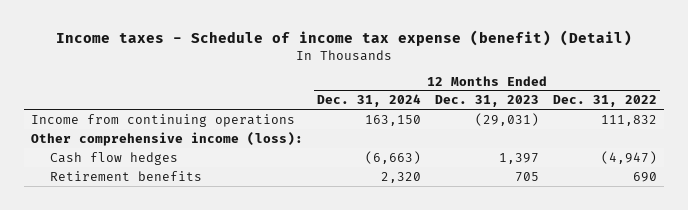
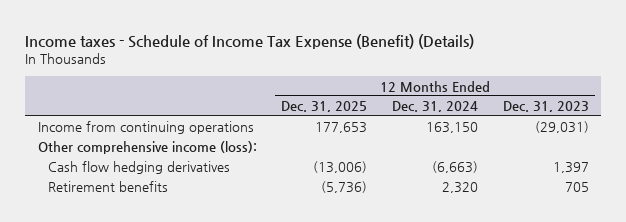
[56,30,633,47] Income taxes - Schedule of income tax expense (benefit) (Detail) -> [25,33,475,49] Income taxes - Schedule of Income Tax Expense (Benefit) (Details)
[552,95,657,108] Dec. 31, 2022 -> none
none -> [281,101,368,113] Dec. 31, 2025
[49,151,178,165] Cash flow hedges -> [47,161,230,175] Cash flow hedging derivatives

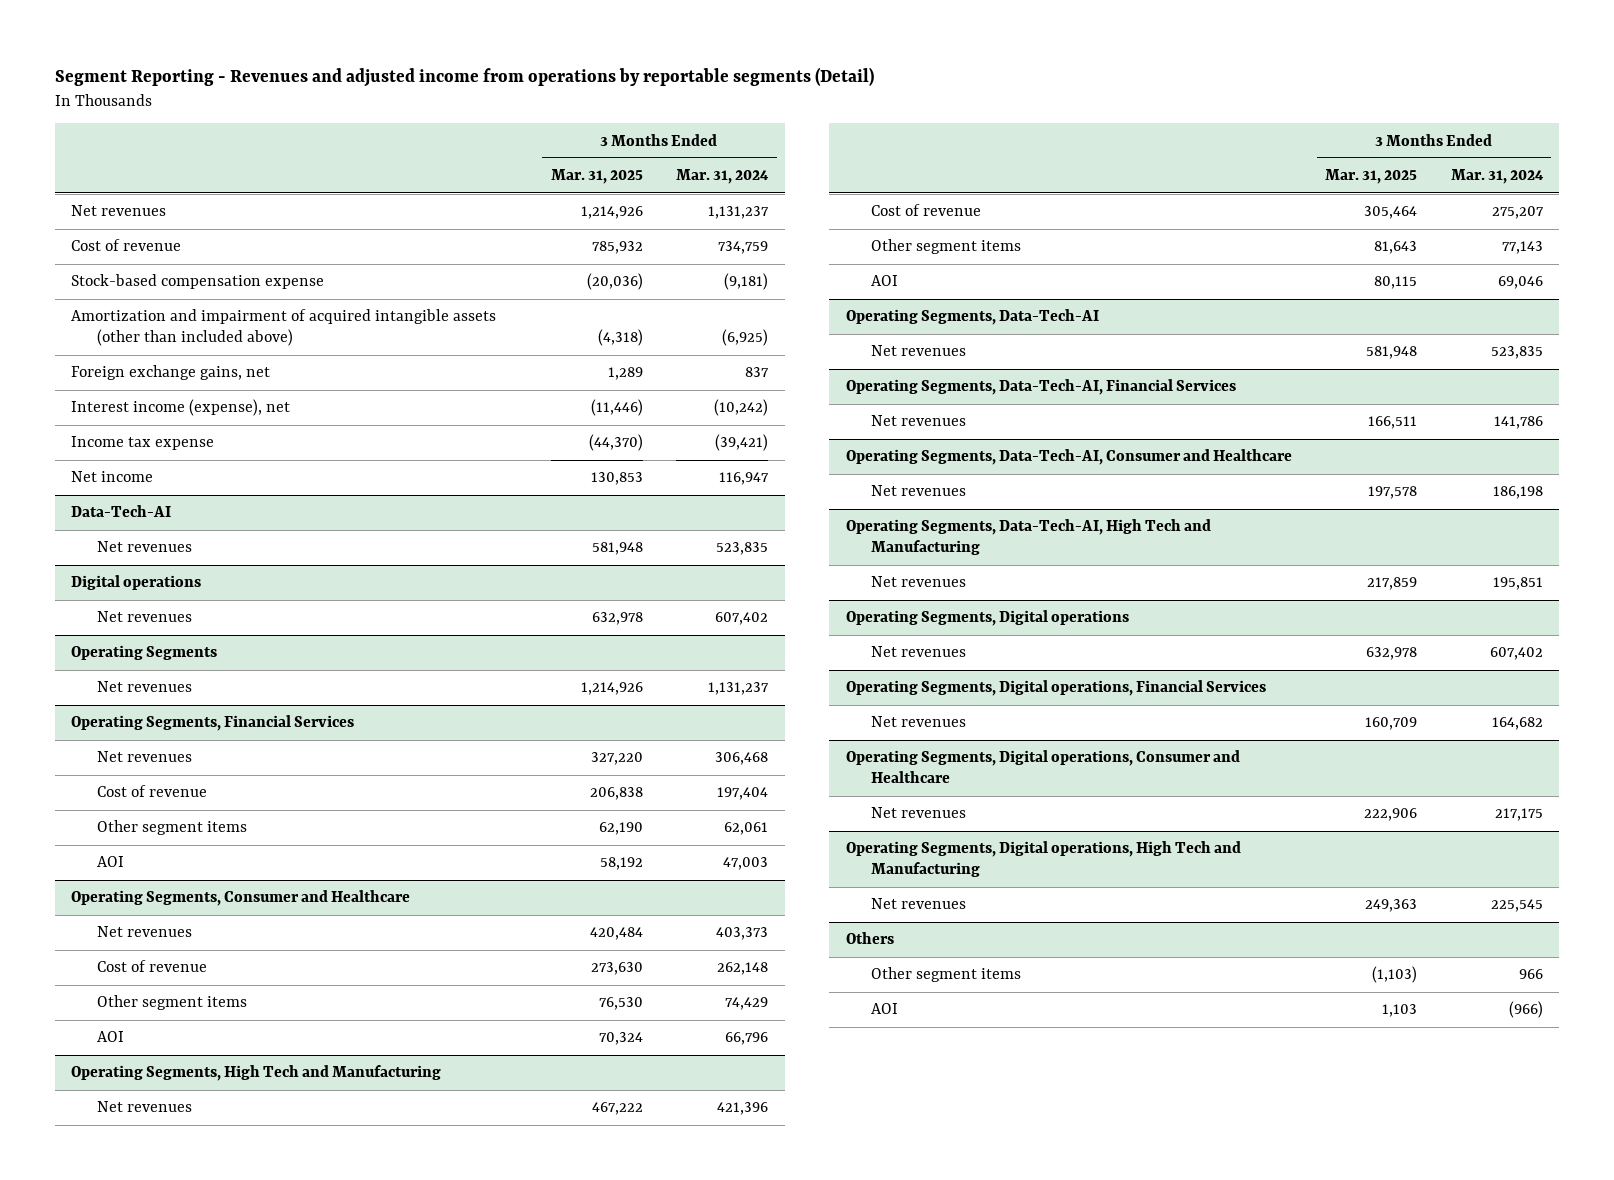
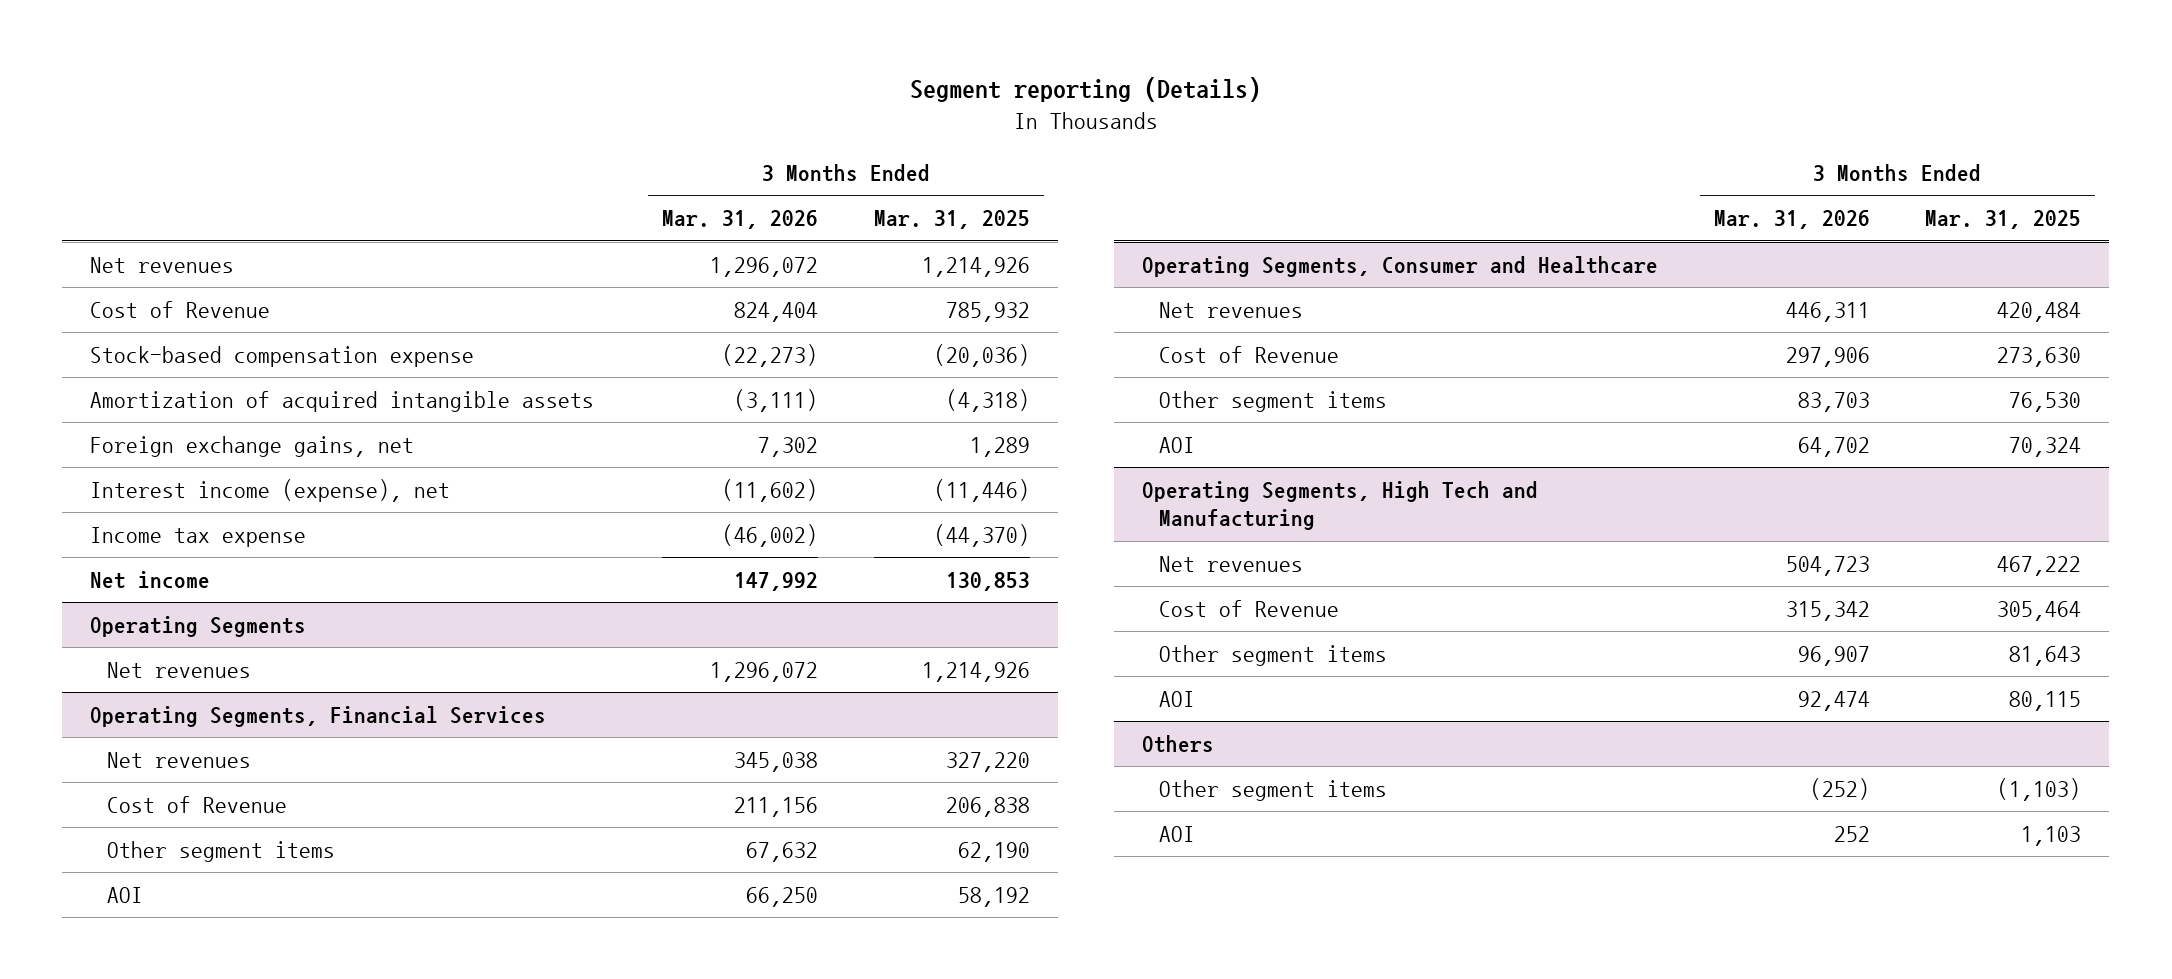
[54,66,874,87] Segment Reporting - Revenues and adjusted income from operations by reportable segments (Detail) -> [909,77,1261,103] Segment reporting (Details)
[676,169,770,185] Mar. 31, 2024 -> none
none -> [661,210,818,230] Mar. 31, 2026
[71,239,182,252] Cost of revenue -> [90,300,271,318] Cost of Revenue
[71,309,497,347] Amortization and impairment of acquired intangible assets (other than included above) -> [90,390,595,412] Amortization of acquired intangible assets
[71,505,172,518] Data-Tech-AI -> none
[96,541,192,553] Net revenues -> none
[71,575,202,591] Digital operations -> none
[96,611,192,623] Net revenues -> none
[96,785,207,798] Cost of revenue -> [107,795,288,813] Cost of Revenue
[96,960,207,973] Cost of revenue -> [1159,345,1340,363] Cost of Revenue
[871,204,982,217] Cost of revenue -> [1159,599,1340,617] Cost of Revenue
[845,309,1099,326] Operating Segments, Data-Tech-AI -> none
[871,345,967,357] Net revenues -> none
[845,379,1236,396] Operating Segments, Data-Tech-AI, Financial Services -> none
[871,415,967,427] Net revenues -> none
[845,449,1292,466] Operating Segments, Data-Tech-AI, Consumer and Healthcare -> none
[871,485,967,497] Net revenues -> none
[845,519,1211,556] Operating Segments, Data-Tech-AI, High Tech and Manufacturing -> none
[871,576,967,588] Net revenues -> none
[845,610,1129,627] Operating Segments, Digital operations -> none
[871,646,967,658] Net revenues -> none
[845,680,1266,697] Operating Segments, Digital operations, Financial Services -> none
[871,716,967,728] Net revenues -> none
[845,750,1240,784] Operating Segments, Digital operations, Consumer and Healthcare -> none
[871,807,967,819] Net revenues -> none
[845,841,1241,878] Operating Segments, Digital operations, High Tech and Manufacturing -> none
[871,898,967,910] Net revenues -> none

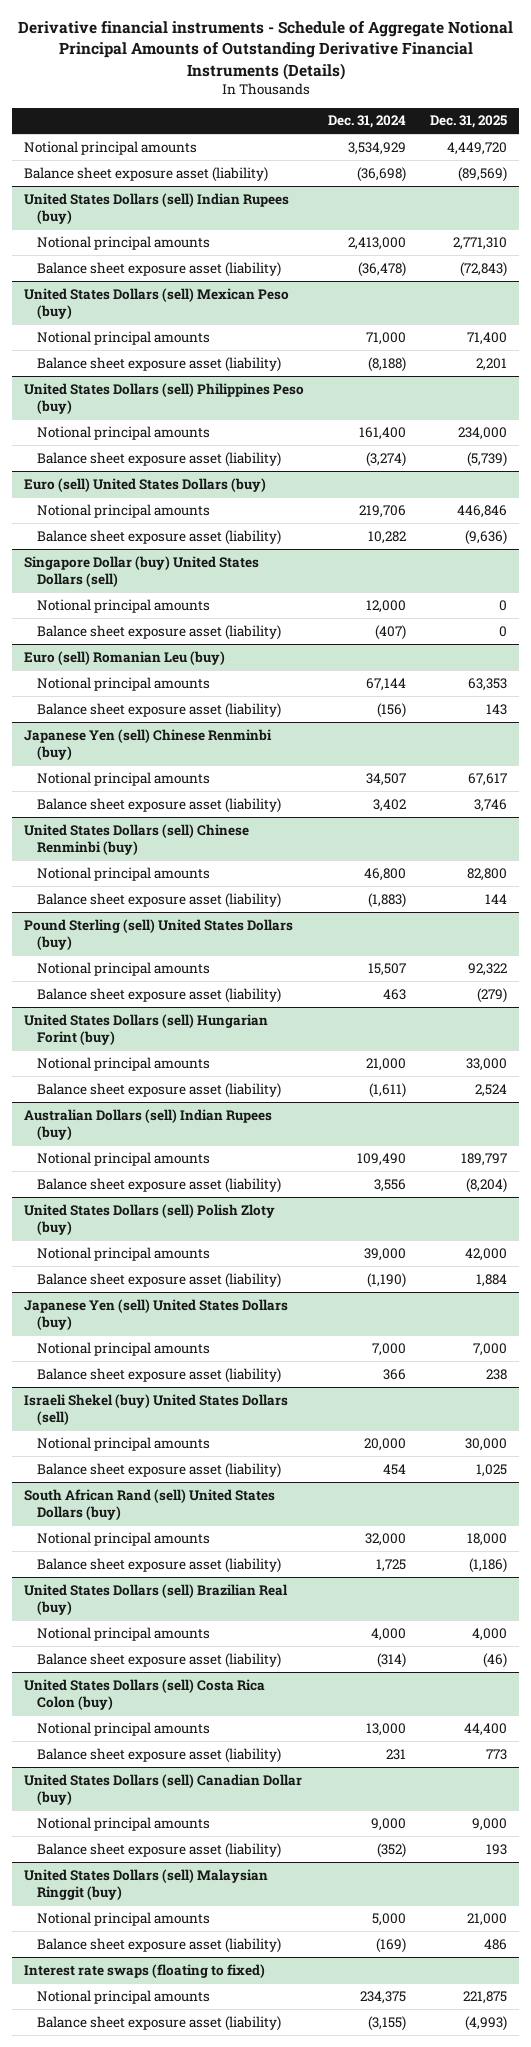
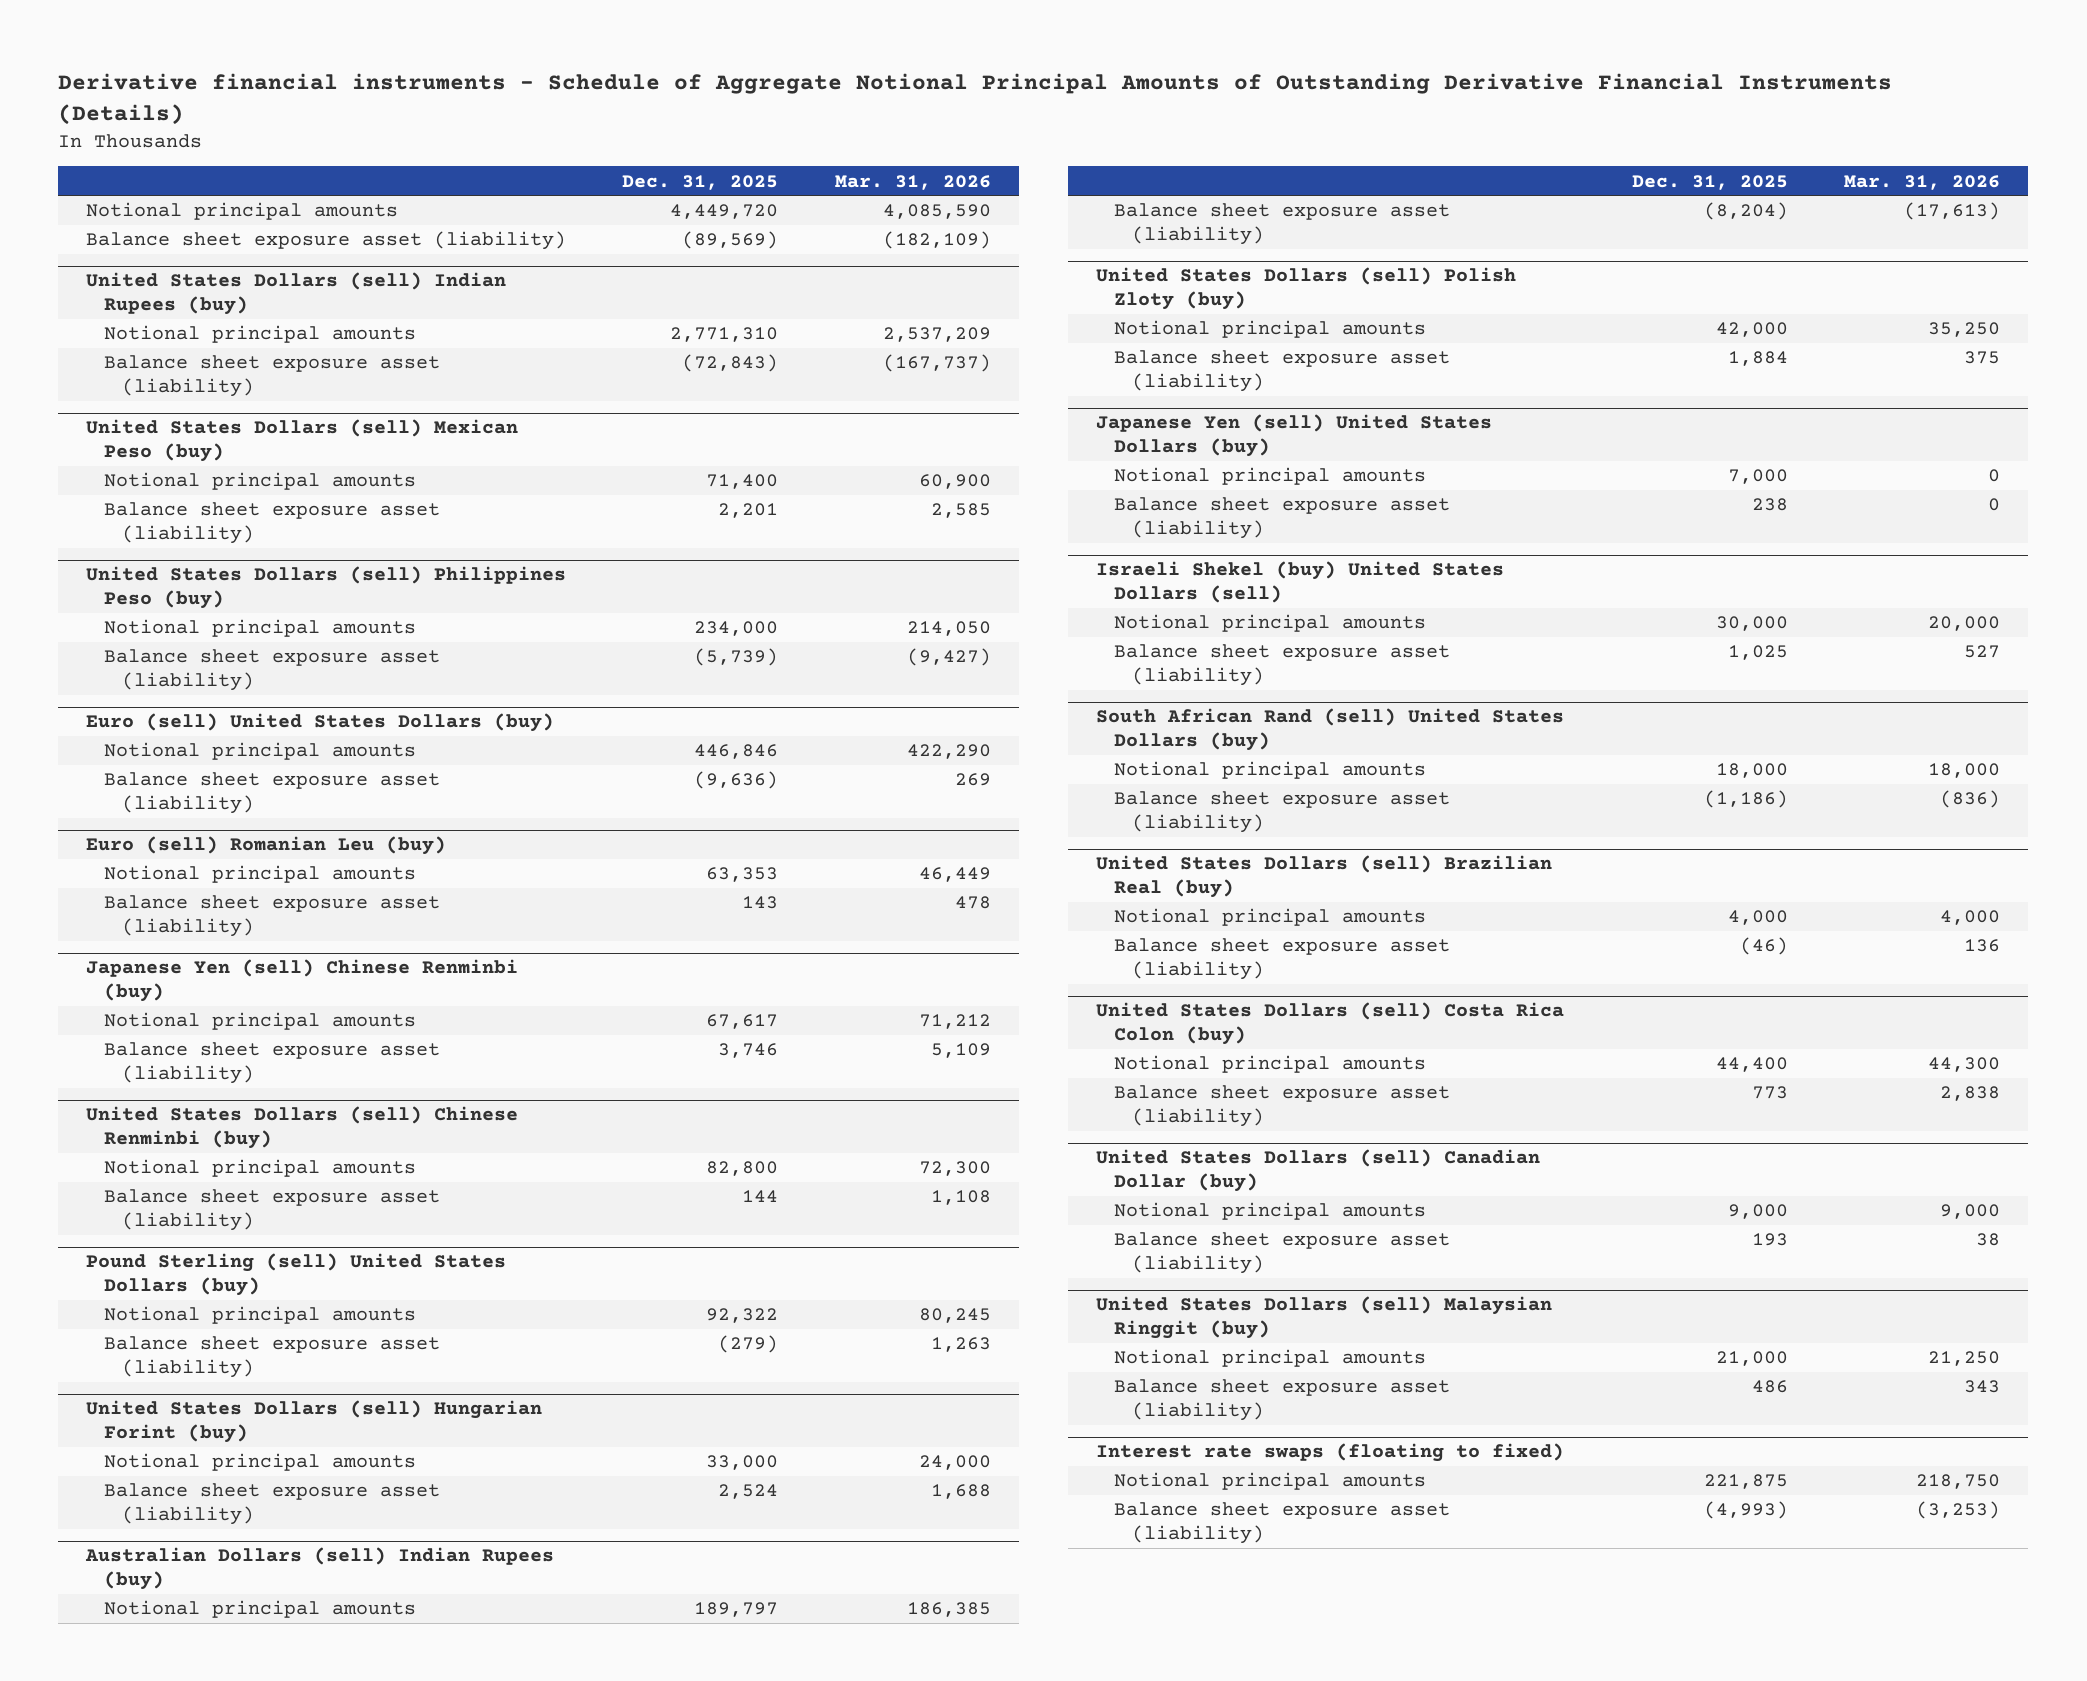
[328,115,407,129] Dec. 31, 2024 -> none
none -> [834,174,991,190] Mar. 31, 2026
[24,555,260,588] Singapore Dollar (buy) United States Dollars (sell) -> none
[36,598,210,613] Notional principal amounts -> none
[36,624,281,640] Balance sheet exposure asset (liability) -> none

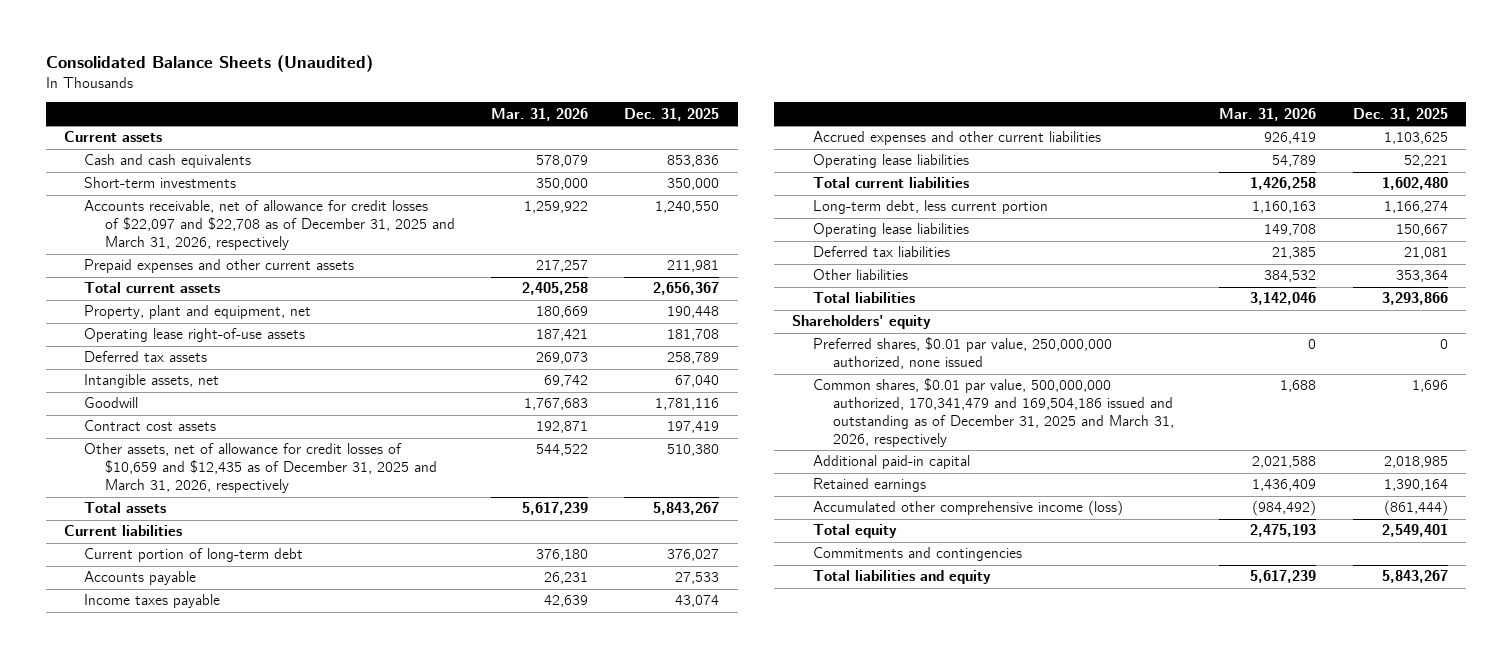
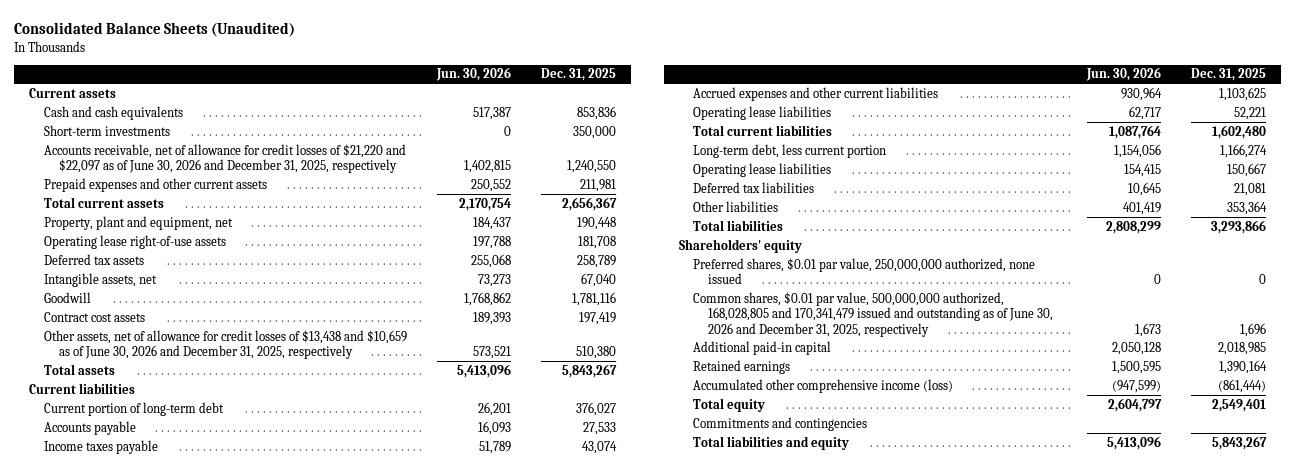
[491,107,589,121] Mar. 31, 2026 -> none
none -> [436,67,512,82] Jun. 30, 2026
[84,200,455,251] Accounts receivable, net of allowance for credit losses of $22,097 and $22,708 as of December 31, 2025 and March 31, 2026, respectively -> [43,143,406,174] Accounts receivable, net of allowance for credit losses of $21,220 and $22,097 as of June 30, 2026 and December 31, 2025, respectively
[84,443,437,494] Other assets, net of allowance for credit losses of $10,659 and $12,435 as of December 31, 2025 and March 31, 2026, respectively -> [43,329,407,360] Other assets, net of allowance for credit losses of $13,438 and $10,659 as of June 30, 2026 and December 31, 2025, respectively
[812,378,1175,447] Common shares, $0.01 par value, 500,000,000 authorized, 170,341,479 and 169,504,186 issued and outstanding as of December 31, 2025 and March 31, 2026, respectively -> [693,291,1054,337] Common shares, $0.01 par value, 500,000,000 authorized, 168,028,805 and 170,341,479 issued and outstanding as of June 30, 2026 and December 31, 2025, respectively

